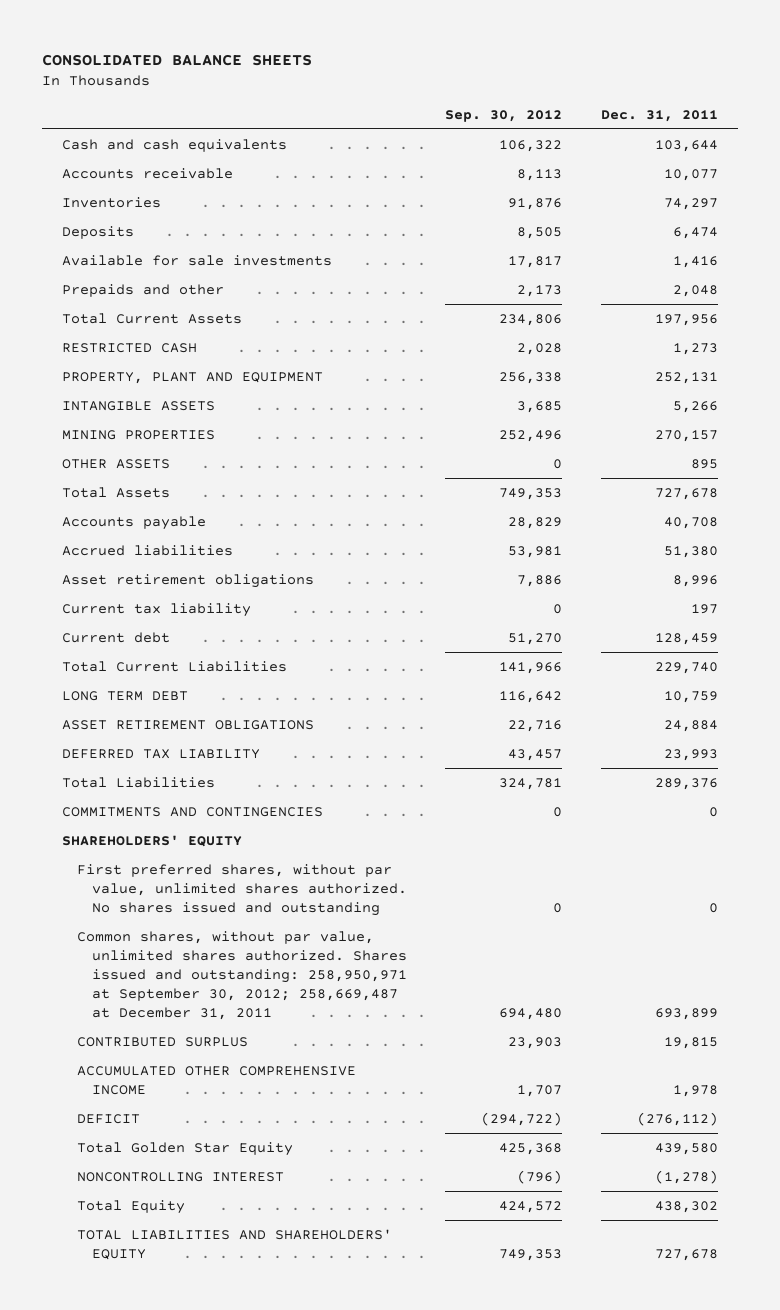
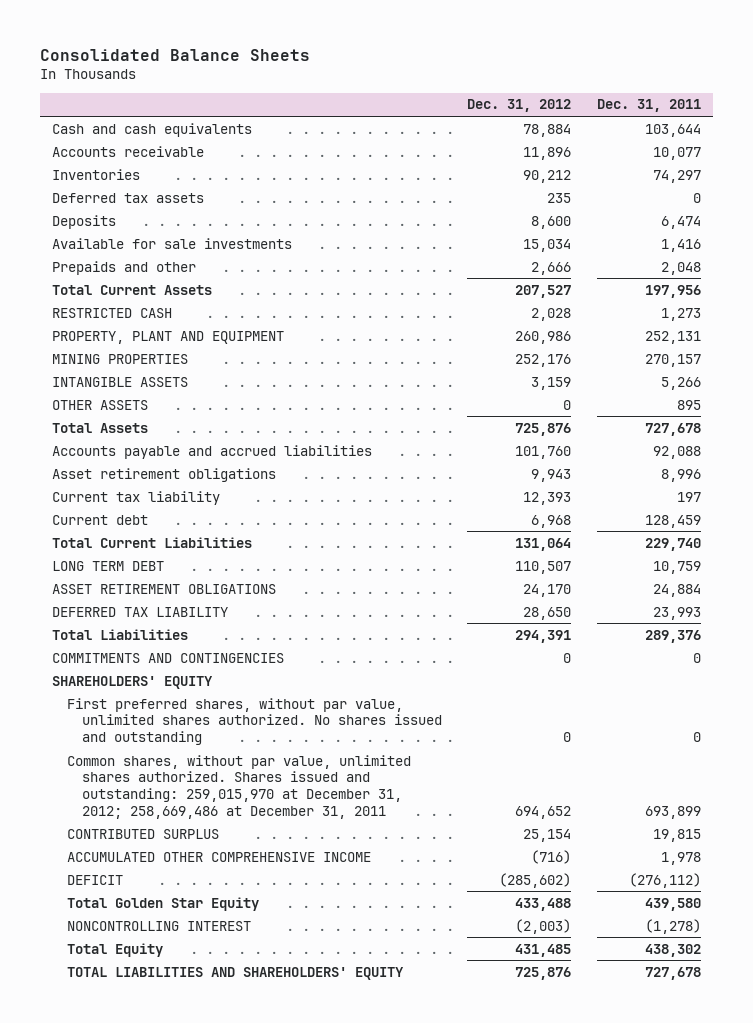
[42,54,313,67] CONSOLIDATED BALANCE SHEETS -> [39,48,310,61] Consolidated Balance Sheets
[445,109,563,122] Sep. 30, 2012 -> none
none -> [467,99,572,113] Dec. 31, 2012
none -> [52,192,205,203] Deferred tax assets
[61,400,215,411] INTANGIBLE ASSETS -> [52,376,189,387] INTANGIBLE ASSETS
[61,515,206,530] Accounts payable -> none
[61,544,233,556] Accrued liabilities -> none
none -> [52,444,373,459] Accounts payable and accrued liabilities
[76,930,407,1021] Common shares, without par value, unlimited shares authorized. Shares issued and outstanding: 258,950,971 at September 30, 2012; 258,669,487 at December 31, 2011 -> [67,754,412,819] Common shares, without par value, unlimited shares authorized. Shares issued and outstanding: 259,015,970 at December 31, 2012; 258,669,486 at December 31, 2011

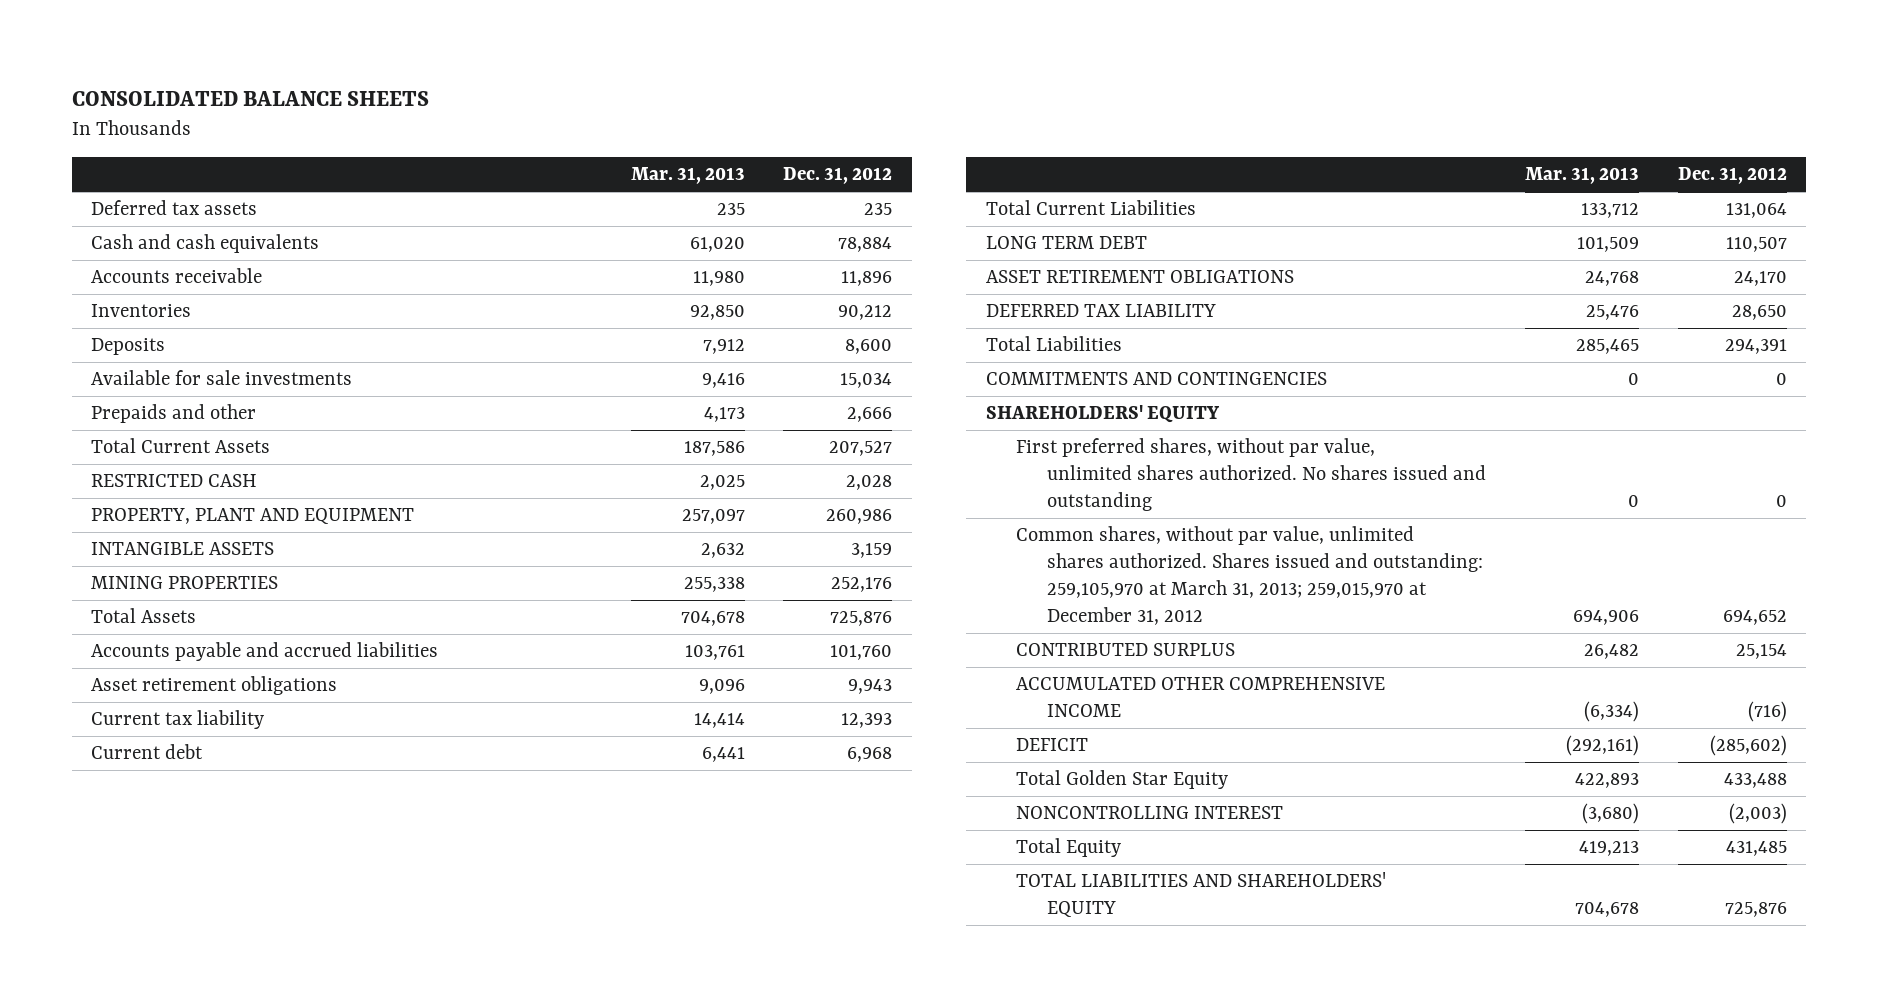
[39,48,310,61] Consolidated Balance Sheets -> [71,90,429,106] CONSOLIDATED BALANCE SHEETS
[596,99,701,113] Dec. 31, 2011 -> none
none -> [630,167,745,185] Mar. 31, 2013
[52,192,205,203] Deferred tax assets -> [91,200,258,216] Deferred tax assets
[52,399,149,410] OTHER ASSETS -> none
[52,353,189,364] MINING PROPERTIES -> [91,576,279,590] MINING PROPERTIES
[67,754,412,819] Common shares, without par value, unlimited shares authorized. Shares issued and outstanding: 259,015,970 at December 31, 2012; 258,669,486 at December 31, 2011 -> [1016,526,1484,626] Common shares, without par value, unlimited shares authorized. Shares issued and outstanding: 259,105,970 at March 31, 2013; 259,015,970 at December 31, 2012

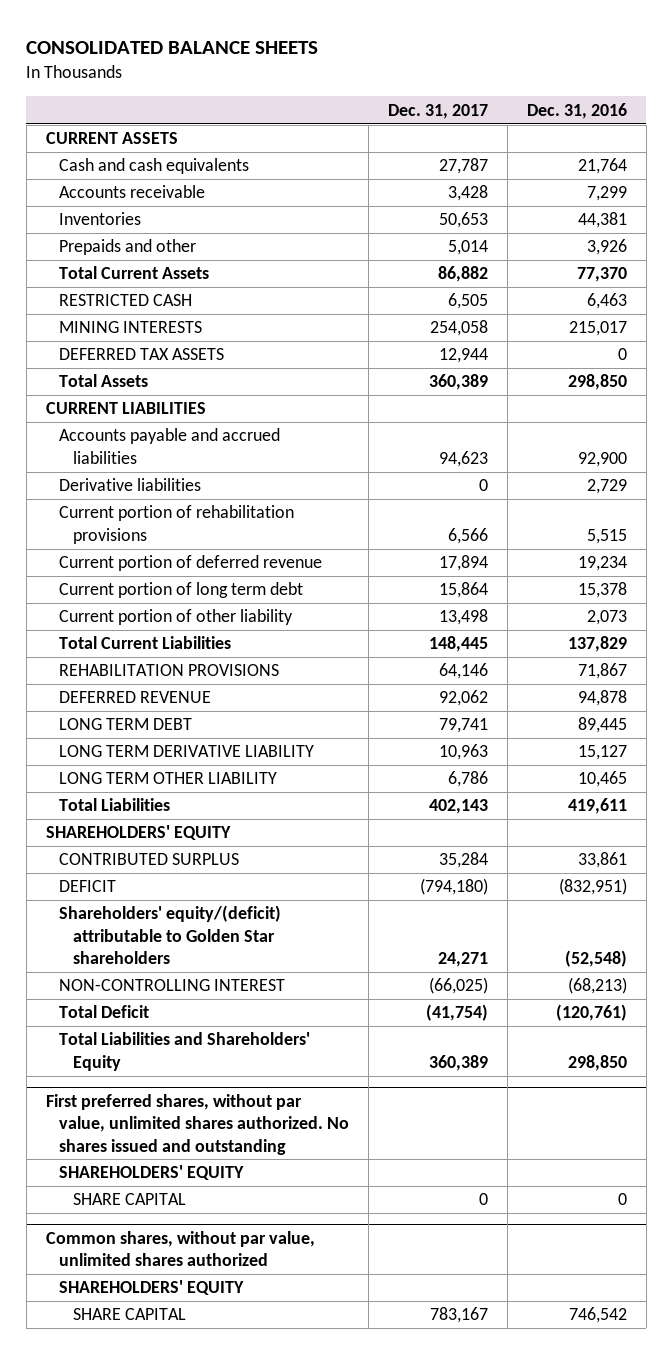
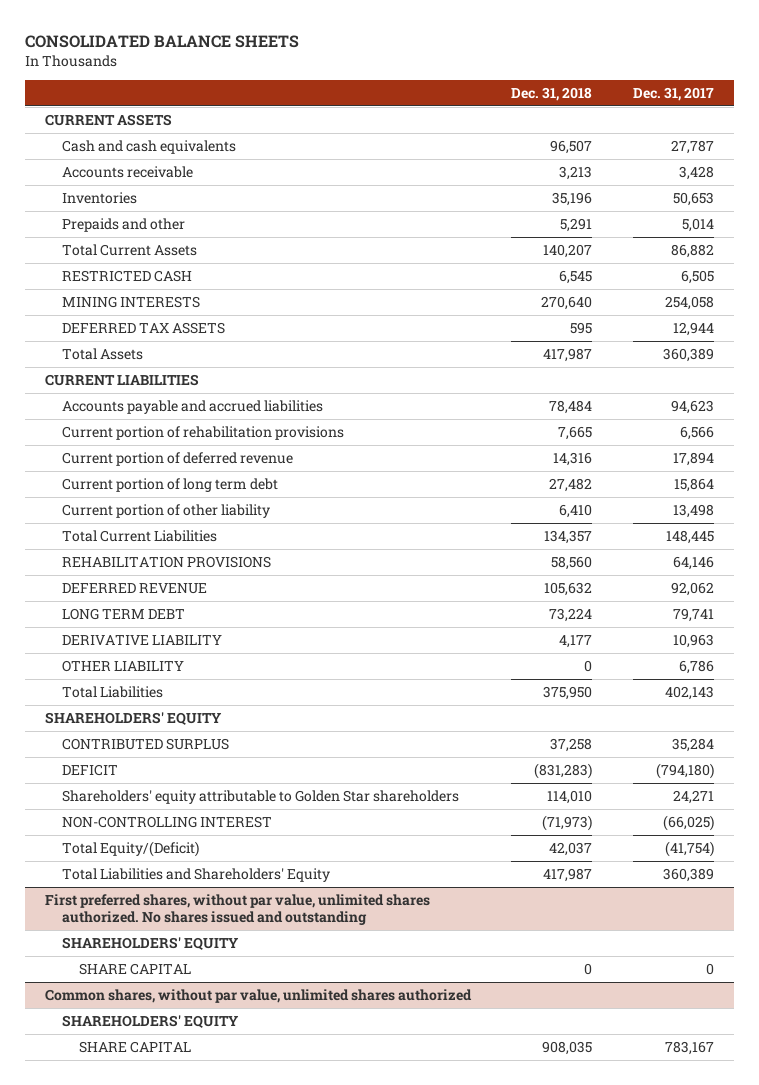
[526,102,627,119] Dec. 31, 2016 -> none
none -> [511,86,593,101] Dec. 31, 2018
[59,478,202,492] Derivative liabilities -> none
[59,745,315,758] LONG TERM DERIVATIVE LIABILITY -> [61,634,222,645] DERIVATIVE LIABILITY
[59,772,278,785] LONG TERM OTHER LIABILITY -> [61,659,184,672] OTHER LIABILITY
[59,905,282,965] Shareholders' equity/(deficit) attributable to Golden Star shareholders -> [61,789,459,804] Shareholders' equity attributable to Golden Star shareholders
[59,1005,150,1019] Total Deficit -> [61,840,199,857] Total Equity/(Deficit)

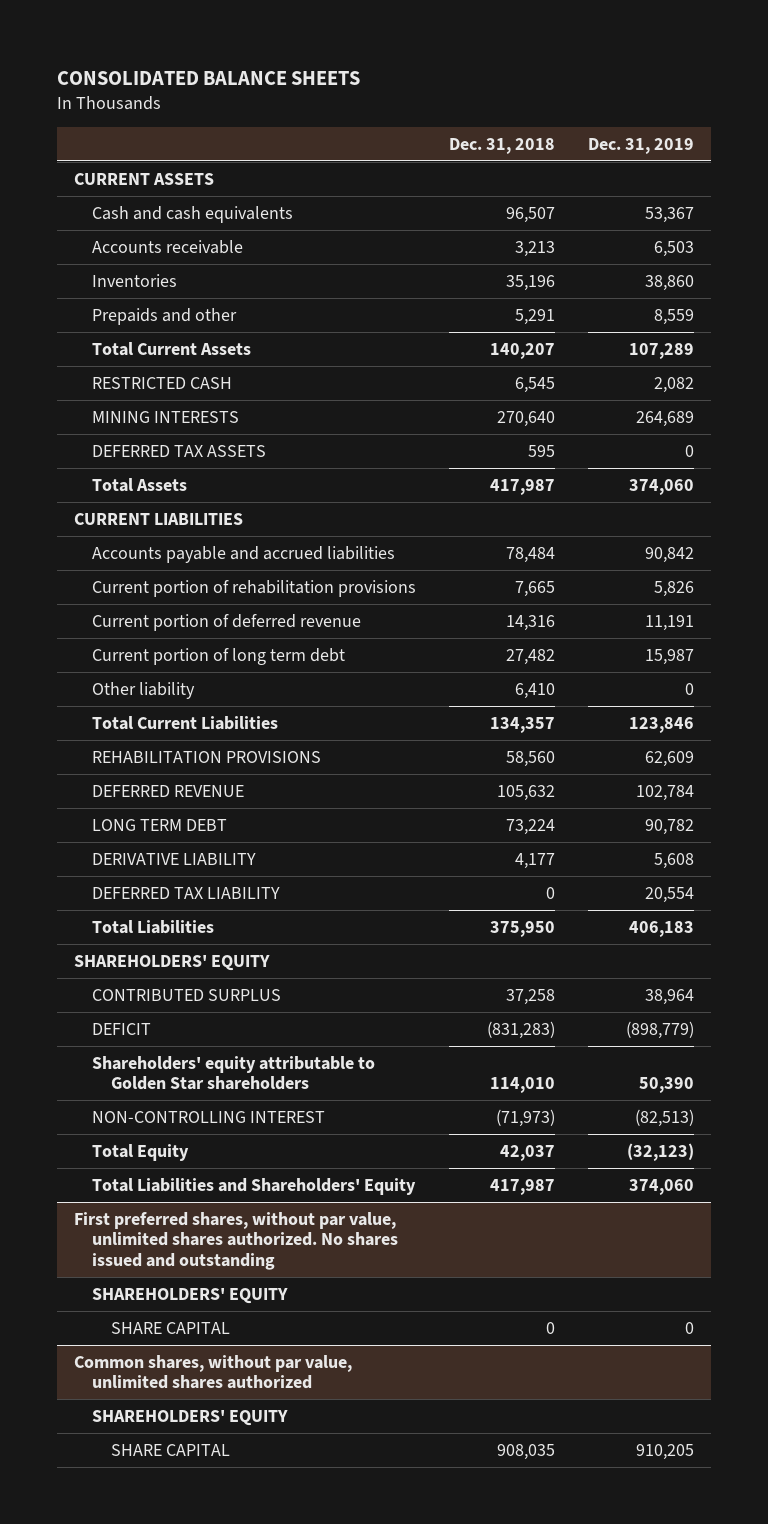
[632,86,714,101] Dec. 31, 2017 -> none
none -> [588,137,695,154] Dec. 31, 2019
[61,503,270,518] Current portion of other liability -> [92,681,196,699] Other liability
[61,659,184,672] OTHER LIABILITY -> none
none -> [92,886,281,899] DEFERRED TAX LIABILITY
[61,840,199,857] Total Equity/(Deficit) -> [92,1143,190,1161] Total Equity

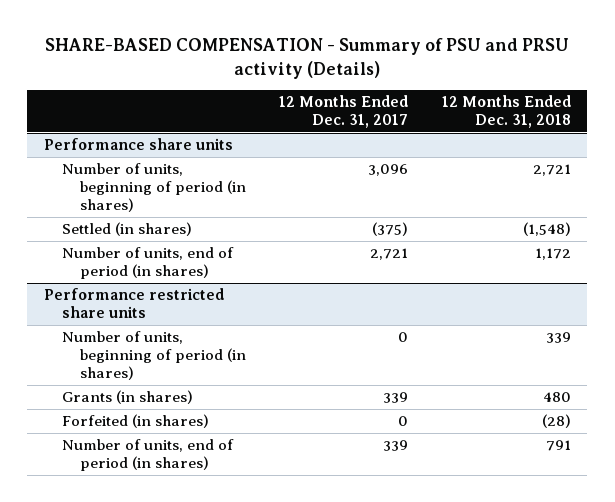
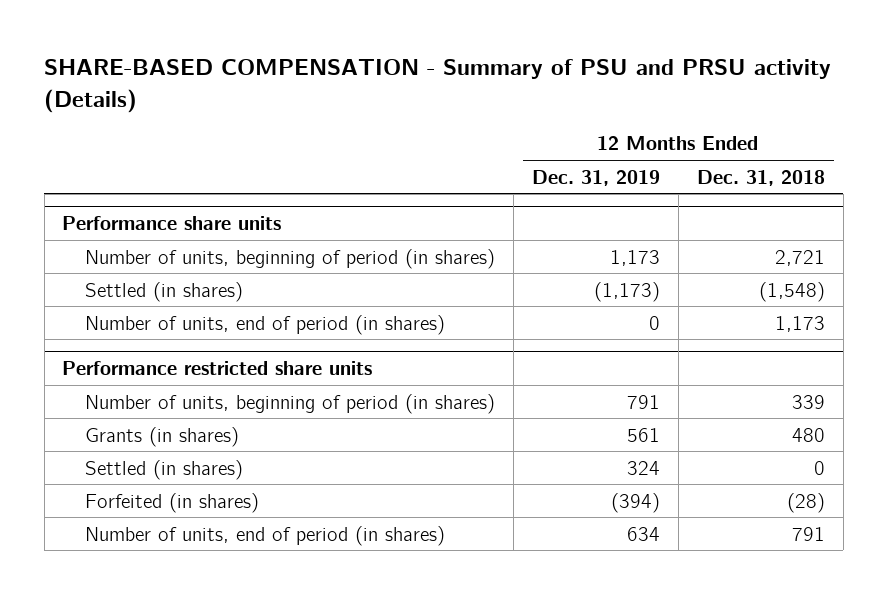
[279,95,409,128] 12 Months Ended Dec. 31, 2017 -> none
none -> [532,169,661,186] Dec. 31, 2019
[534,248,571,261] 1,172 -> [774,315,825,332] 1,173
none -> [85,459,244,480] Settled (in shares)

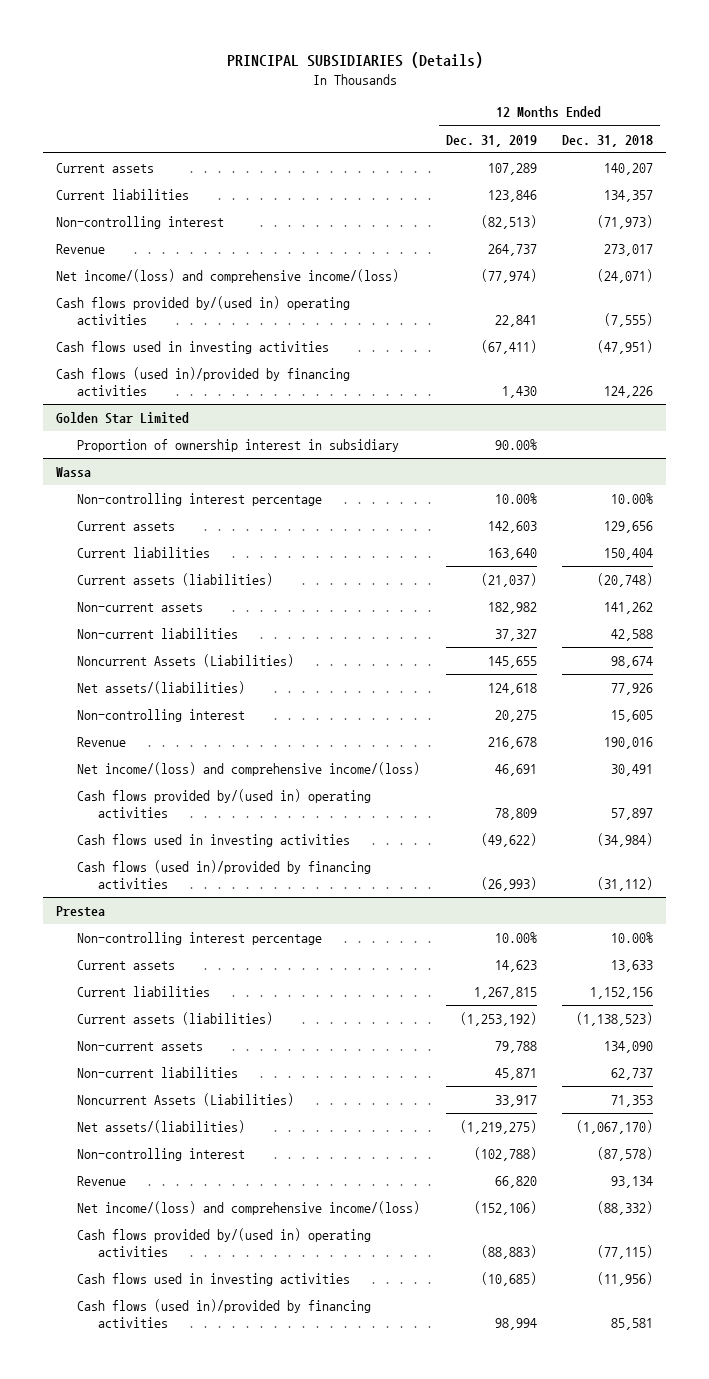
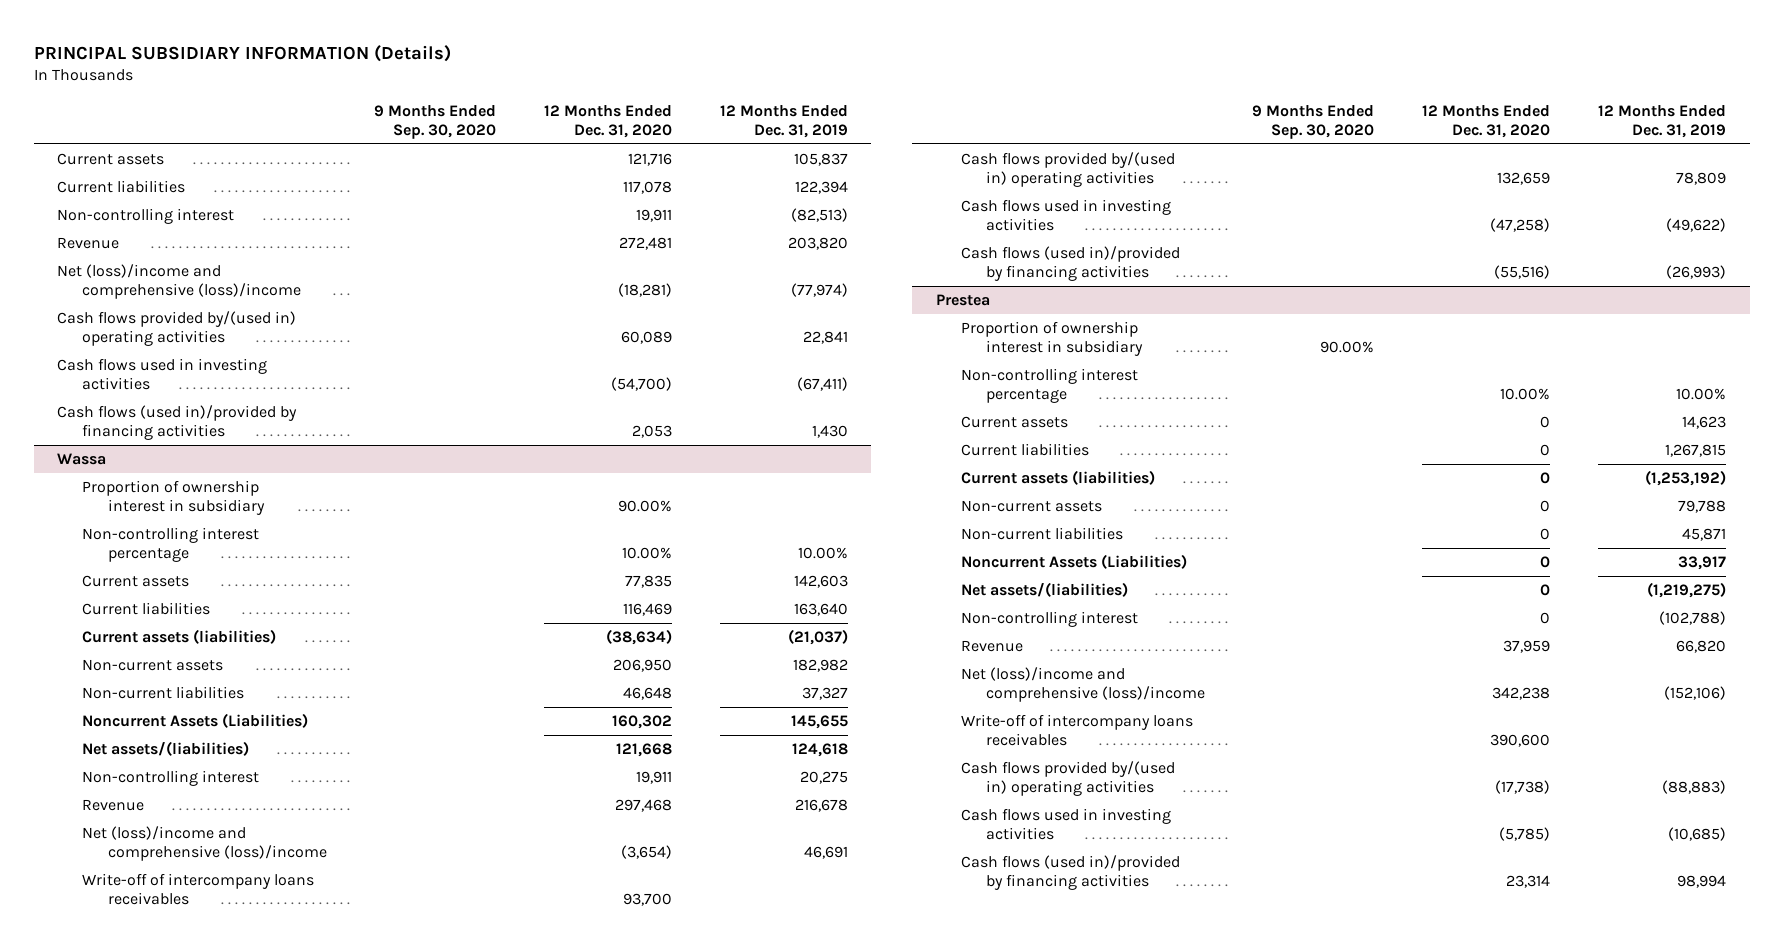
[226,52,483,69] PRINCIPAL SUBSIDIARIES (Details) -> [33,44,451,62] PRINCIPAL SUBSIDIARY INFORMATION (Details)
[562,134,654,147] Dec. 31, 2018 -> none
none -> [374,104,497,139] 9 Months Ended Sep. 30, 2020
none -> [543,104,672,138] 12 Months Ended Dec. 31, 2020
[487,163,537,176] 107,289 -> [793,153,848,167] 105,837
[487,190,537,203] 123,846 -> [794,181,848,195] 122,394
[487,244,537,257] 264,737 -> [787,237,848,251] 203,820
[56,269,400,284] Net income/(loss) and comprehensive income/(loss) -> [57,264,302,300] Net (loss)/income and comprehensive (loss)/income
[56,412,190,425] Golden Star Limited -> none
[77,439,400,453] Proportion of ownership interest in subsidiary -> none
none -> [82,480,265,516] Proportion of ownership interest in subsidiary
[77,762,421,777] Net income/(loss) and comprehensive income/(loss) -> [82,826,327,862] Net (loss)/income and comprehensive (loss)/income
none -> [82,873,315,906] Write-off of intercompany loans receivables
none -> [960,321,1143,357] Proportion of ownership interest in subsidiary
[77,1201,421,1216] Net income/(loss) and comprehensive income/(loss) -> [960,667,1205,703] Net (loss)/income and comprehensive (loss)/income
none -> [960,714,1193,747] Write-off of intercompany loans receivables

